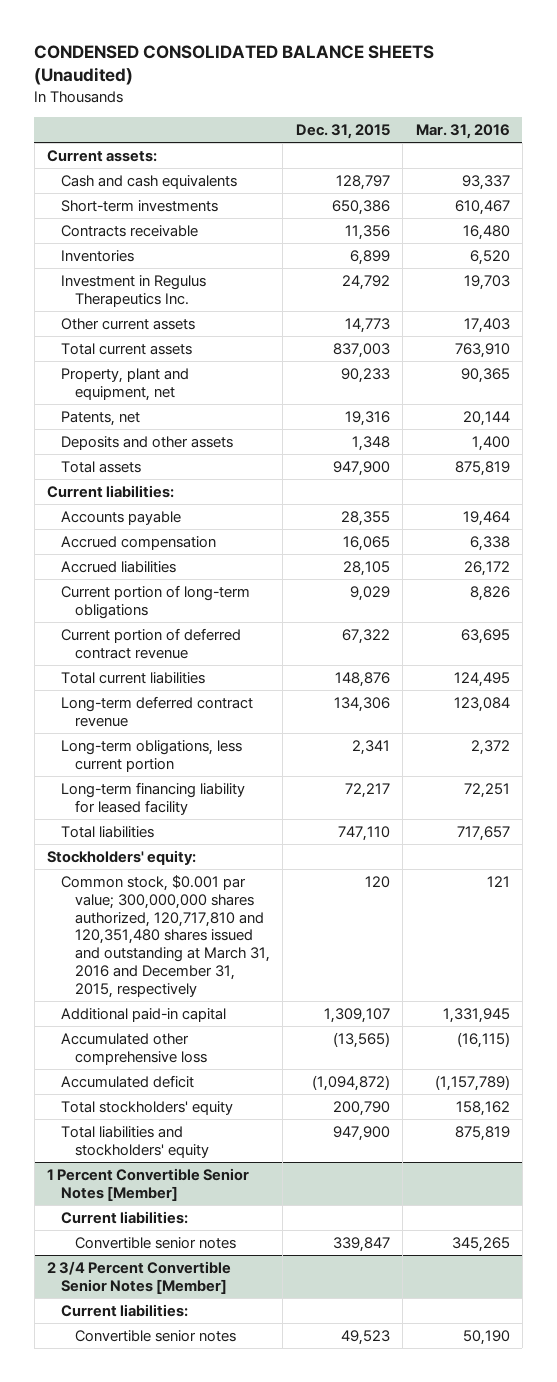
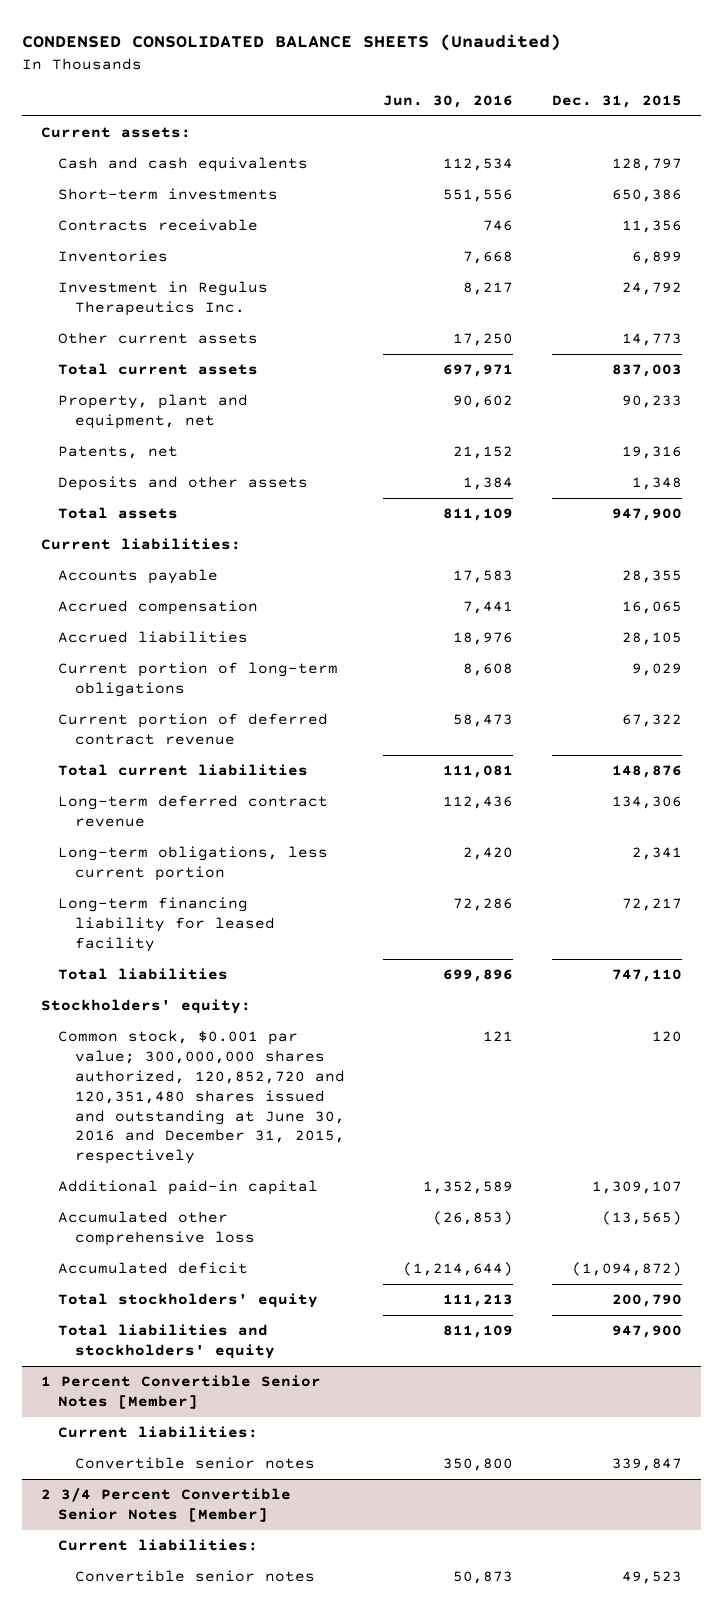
[415,123,510,139] Mar. 31, 2016 -> none
none -> [383,94,514,108] Jun. 30, 2016
[61,875,271,998] Common stock, $0.001 par value; 300,000,000 shares authorized, 120,717,810 and 120,351,480 shares issued and outstanding at March 31, 2016 and December 31, 2015, respectively -> [57,1030,345,1165] Common stock, $0.001 par value; 300,000,000 shares authorized, 120,852,720 and 120,351,480 shares issued and outstanding at June 30, 2016 and December 31, 2015, respectively

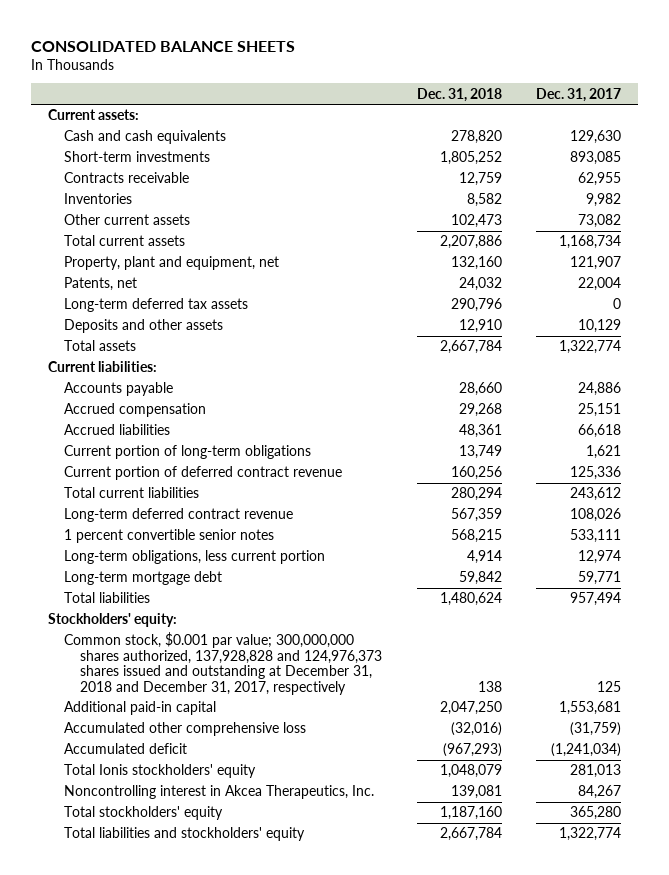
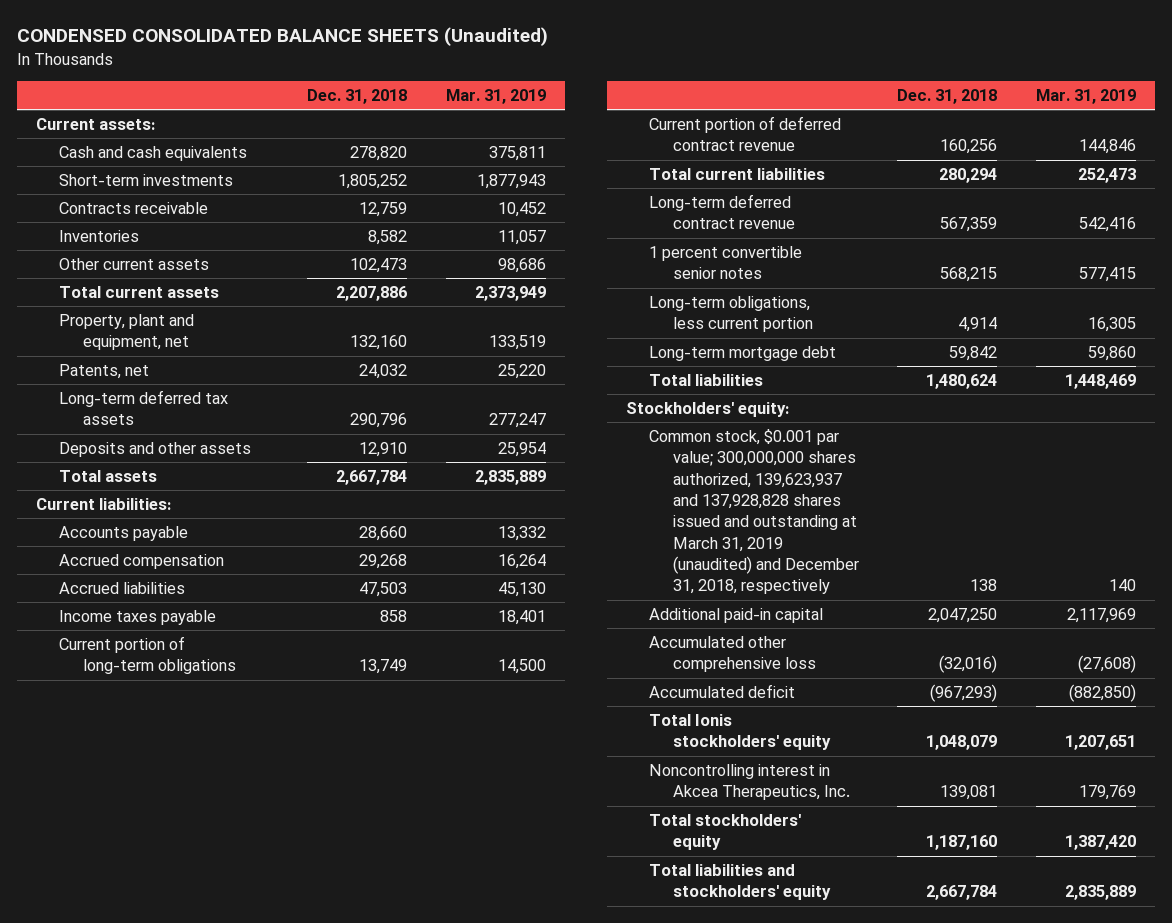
[31,40,296,52] CONSOLIDATED BALANCE SHEETS -> [16,27,548,47] CONDENSED CONSOLIDATED BALANCE SHEETS (Unaudited)
[535,87,621,102] Dec. 31, 2017 -> none
none -> [446,89,547,105] Mar. 31, 2019
[458,424,502,439] 48,361 -> [359,581,408,597] 47,503
none -> [59,609,217,625] Income taxes payable
[64,632,383,695] Common stock, $0.001 par value; 300,000,000 shares authorized, 137,928,828 and 124,976,373 shares issued and outstanding at December 31, 2018 and December 31, 2017, respectively -> [649,428,859,595] Common stock, $0.001 par value; 300,000,000 shares authorized, 139,623,937 and 137,928,828 shares issued and outstanding at March 31, 2019 (unaudited) and December 31, 2018, respectively

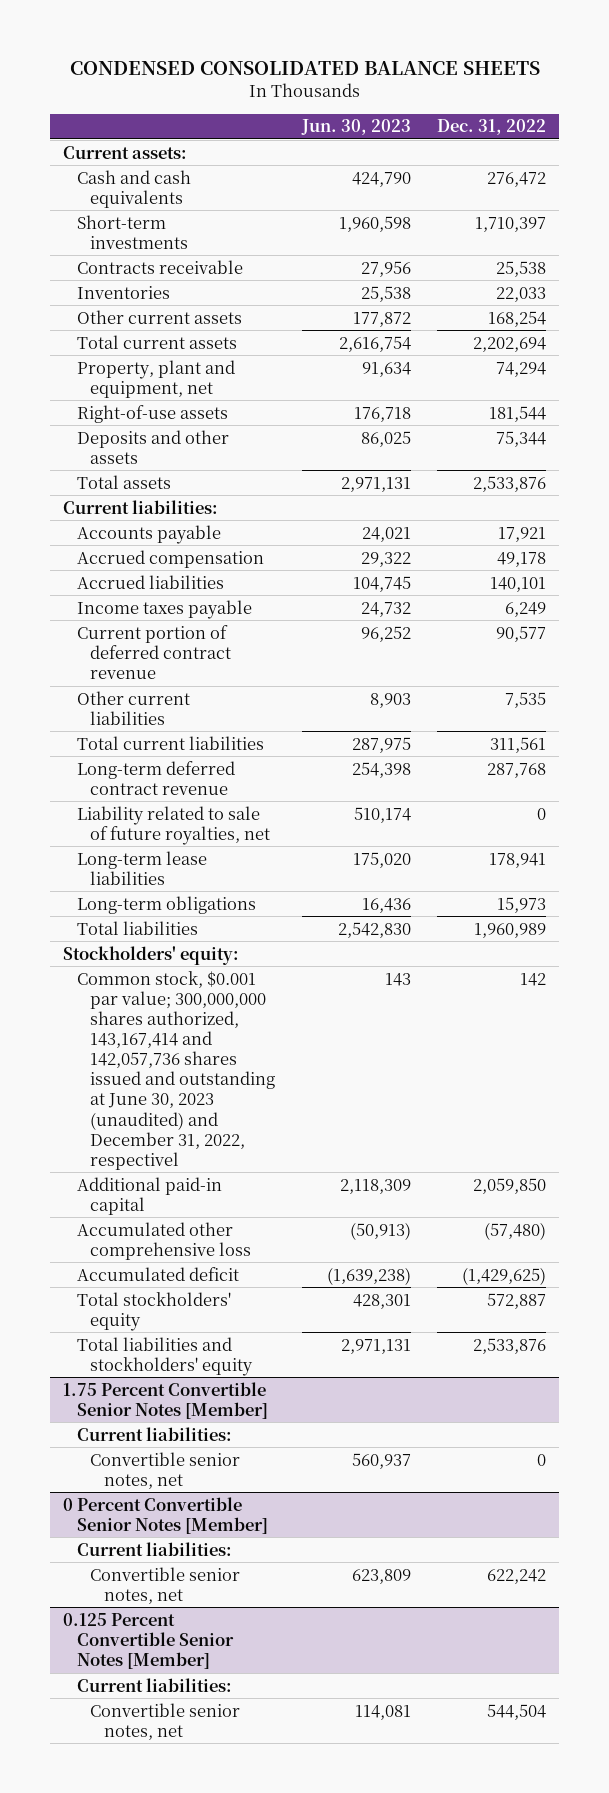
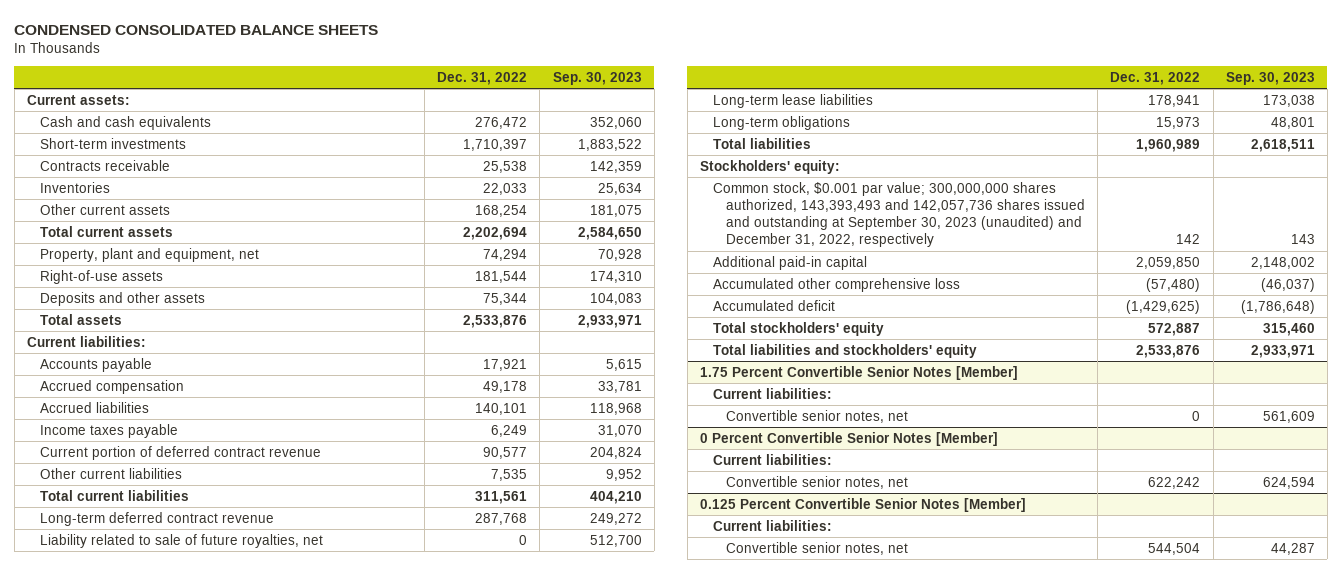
[300,119,411,136] Jun. 30, 2023 -> none
none -> [552,71,642,85] Sep. 30, 2023
[76,970,276,1170] Common stock, $0.001 par value; 300,000,000 shares authorized, 143,167,414 and 142,057,736 shares issued and outstanding at June 30, 2023 (unaudited) and December 31, 2022, respectivel -> [713,181,1086,248] Common stock, $0.001 par value; 300,000,000 shares authorized, 143,393,493 and 142,057,736 shares issued and outstanding at September 30, 2023 (unaudited) and December 31, 2022, respectively

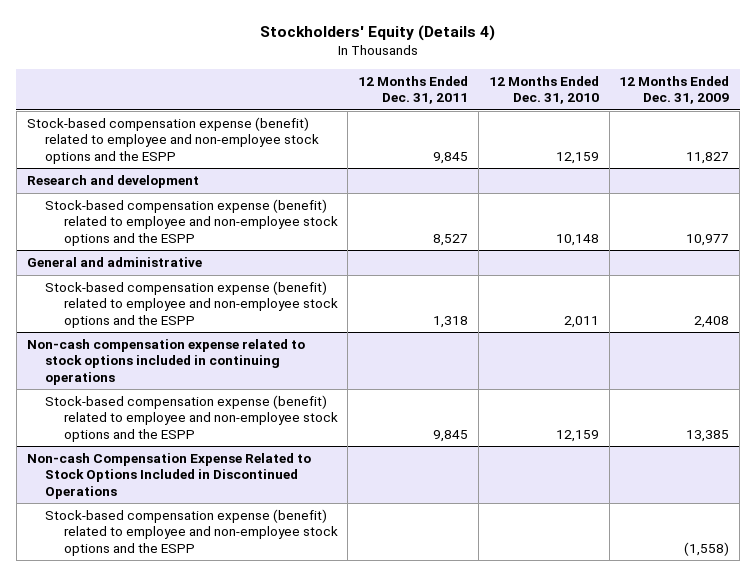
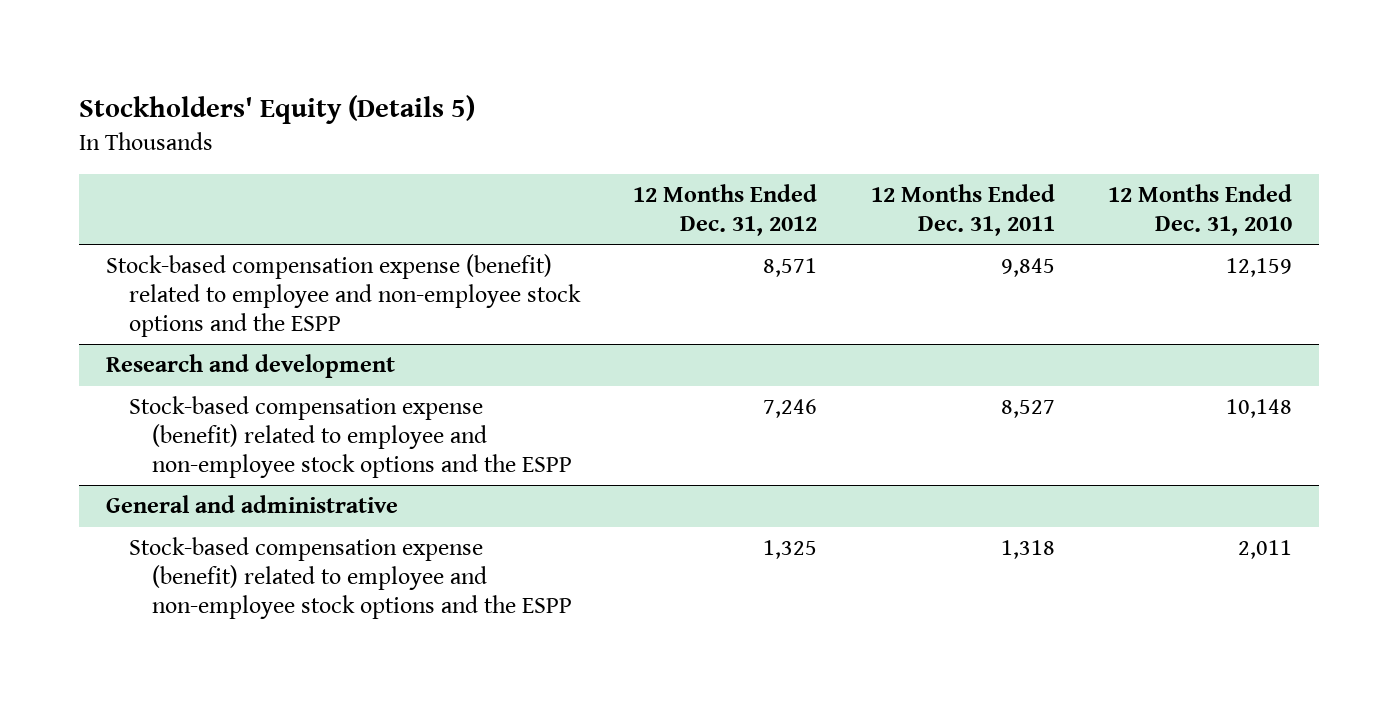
[260,25,496,42] Stockholders' Equity (Details 4) -> [79,94,476,124] Stockholders' Equity (Details 5)
[619,75,730,105] 12 Months Ended Dec. 31, 2009 -> none
none -> [633,184,818,236] 12 Months Ended Dec. 31, 2012
[26,339,305,385] Non-cash compensation expense related to stock options included in continuing operations -> none
[45,395,338,442] Stock-based compensation expense (benefit) related to employee and non-employee stock options and the ESPP -> none
[26,453,311,499] Non-cash Compensation Expense Related to Stock Options Included in Discontinued Operations -> none
[45,509,338,556] Stock-based compensation expense (benefit) related to employee and non-employee stock options and the ESPP -> none

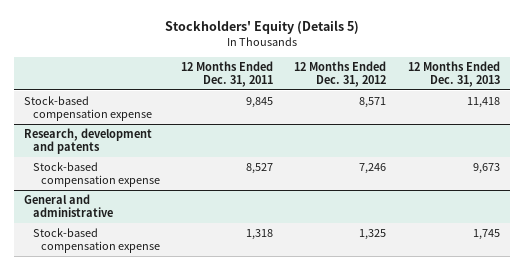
[1108,184,1293,236] 12 Months Ended Dec. 31, 2010 -> none
none -> [407,60,500,88] 12 Months Ended Dec. 31, 2013
[106,254,582,337] Stock-based compensation expense (benefit) related to employee and non-employee stock options and the ESPP -> [24,95,152,122] Stock-based compensation expense
[106,354,396,379] Research and development -> [24,127,153,155] Research, development and patents
[129,396,572,478] Stock-based compensation expense (benefit) related to employee and non-employee stock options and the ESPP -> [32,161,160,188] Stock-based compensation expense
[129,537,572,619] Stock-based compensation expense (benefit) related to employee and non-employee stock options and the ESPP -> [32,227,160,254] Stock-based compensation expense

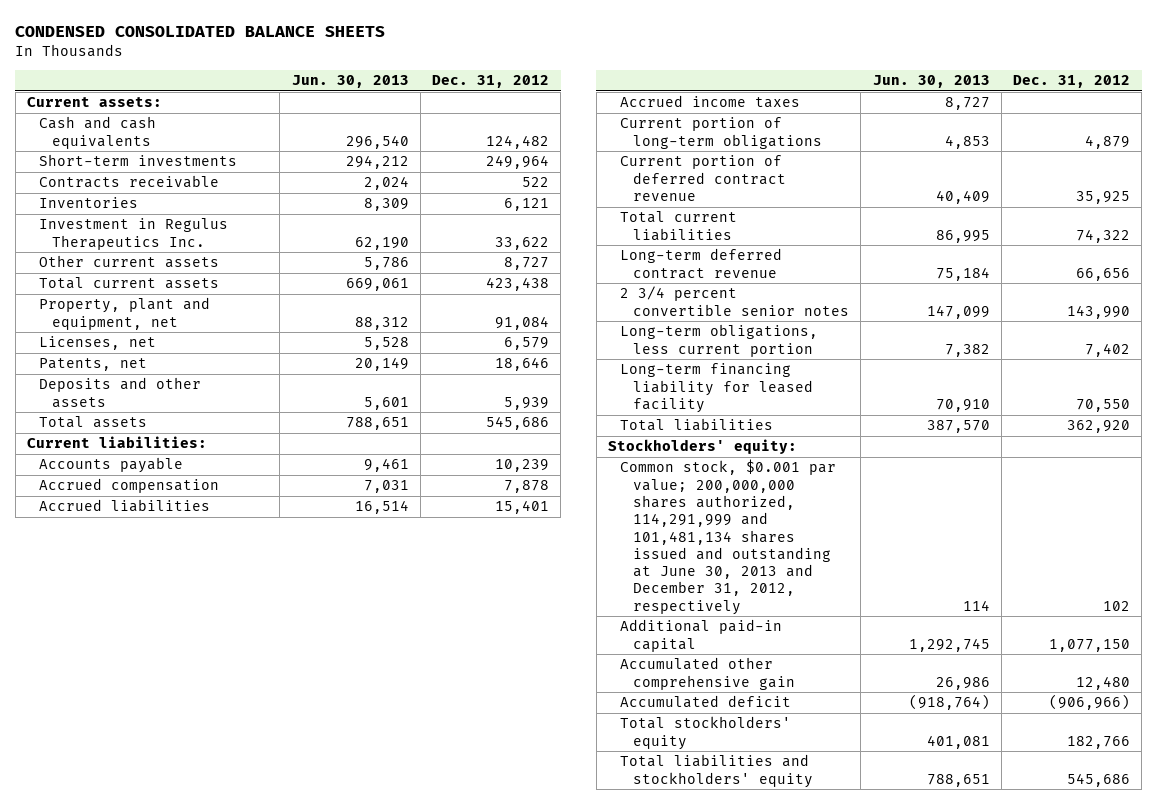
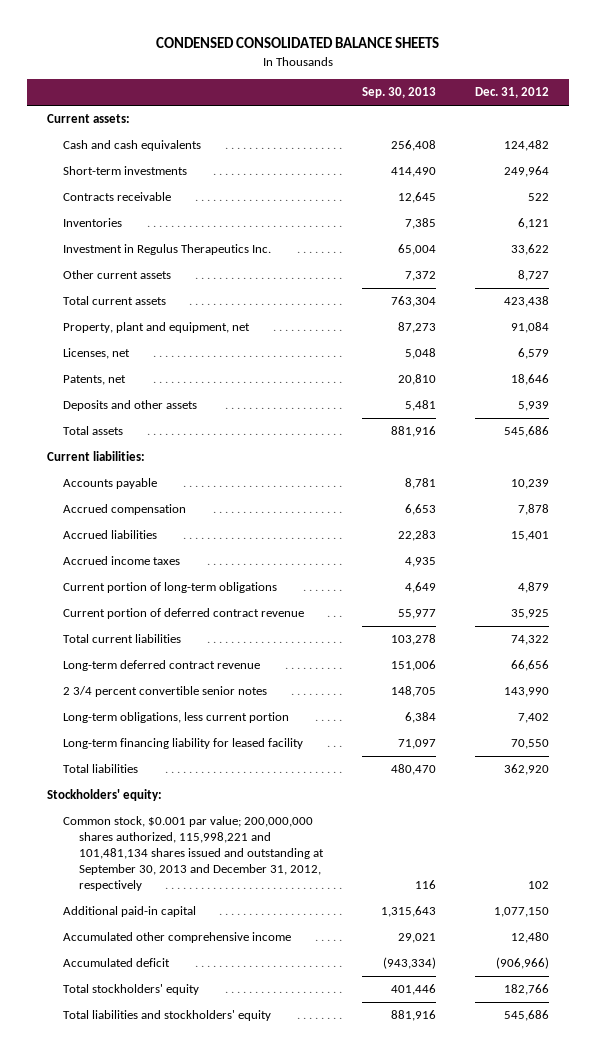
[291,75,409,89] Jun. 30, 2013 -> none
none -> [362,87,437,99] Sep. 30, 2013
[620,459,837,615] Common stock, $0.001 par value; 200,000,000 shares authorized, 114,291,999 and 101,481,134 shares issued and outstanding at June 30, 2013 and December 31, 2012, respectively -> [62,816,324,892] Common stock, $0.001 par value; 200,000,000 shares authorized, 115,998,221 and 101,481,134 shares issued and outstanding at September 30, 2013 and December 31, 2012, respectively
[620,657,795,690] Accumulated other comprehensive gain -> [62,932,291,944] Accumulated other comprehensive income

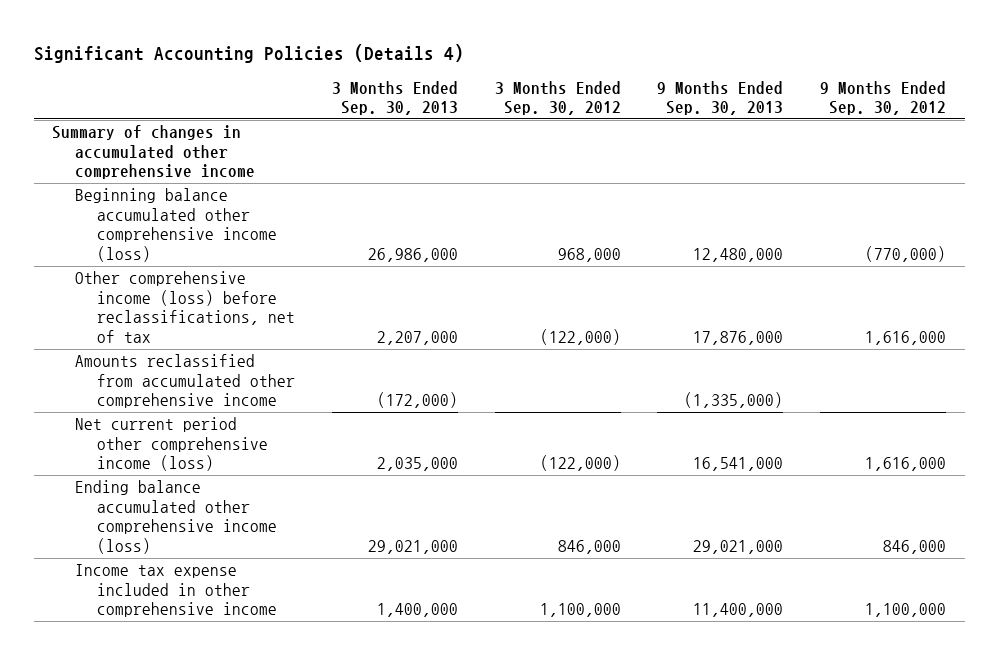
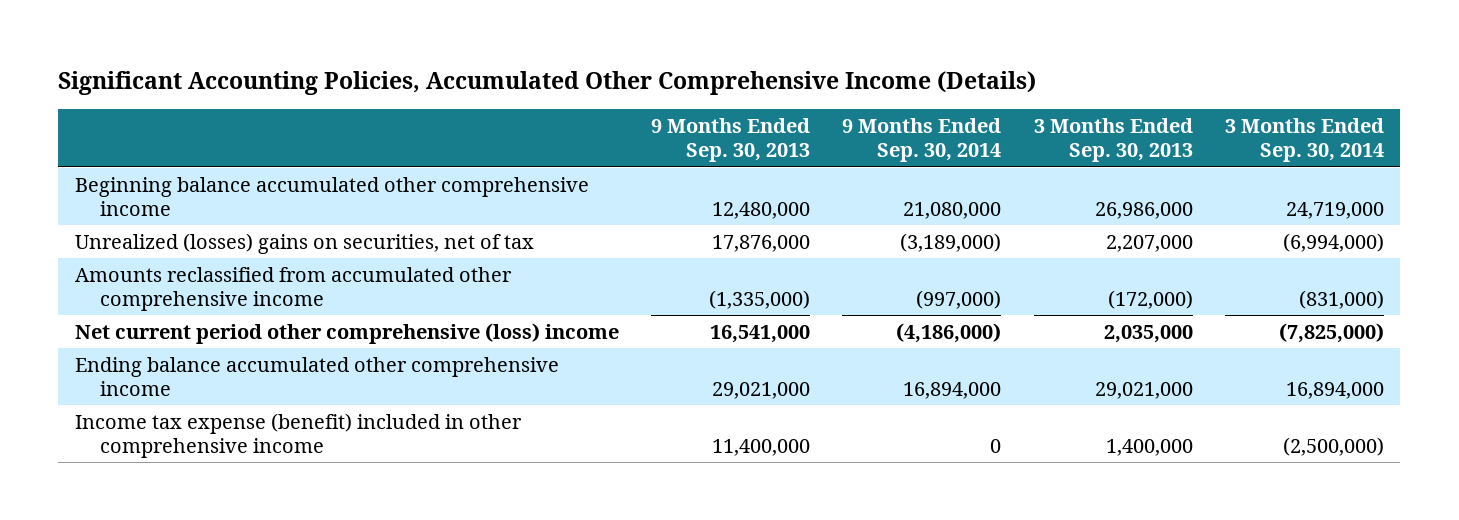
[33,44,464,64] Significant Accounting Policies (Details 4) -> [58,71,1037,96] Significant Accounting Policies, Accumulated Other Comprehensive Income (Details)
[494,80,621,116] 3 Months Ended Sep. 30, 2012 -> none
[820,80,947,116] 9 Months Ended Sep. 30, 2012 -> none
none -> [842,118,1002,163] 9 Months Ended Sep. 30, 2014
none -> [1225,118,1385,163] 3 Months Ended Sep. 30, 2014
[52,125,255,180] Summary of changes in accumulated other comprehensive income -> none
[74,188,277,262] Beginning balance accumulated other comprehensive income (loss) -> [74,176,589,216] Beginning balance accumulated other comprehensive income
[74,271,295,343] Other comprehensive income (loss) before reclassifications, net of tax -> [74,232,534,254] Unrealized (losses) gains on securities, net of tax
[74,417,268,472] Net current period other comprehensive income (loss) -> [74,322,619,344] Net current period other comprehensive (loss) income
[74,480,277,554] Ending balance accumulated other comprehensive income (loss) -> [74,356,559,396] Ending balance accumulated other comprehensive income
[74,564,277,618] Income tax expense included in other comprehensive income -> [74,412,522,458] Income tax expense (benefit) included in other comprehensive income

